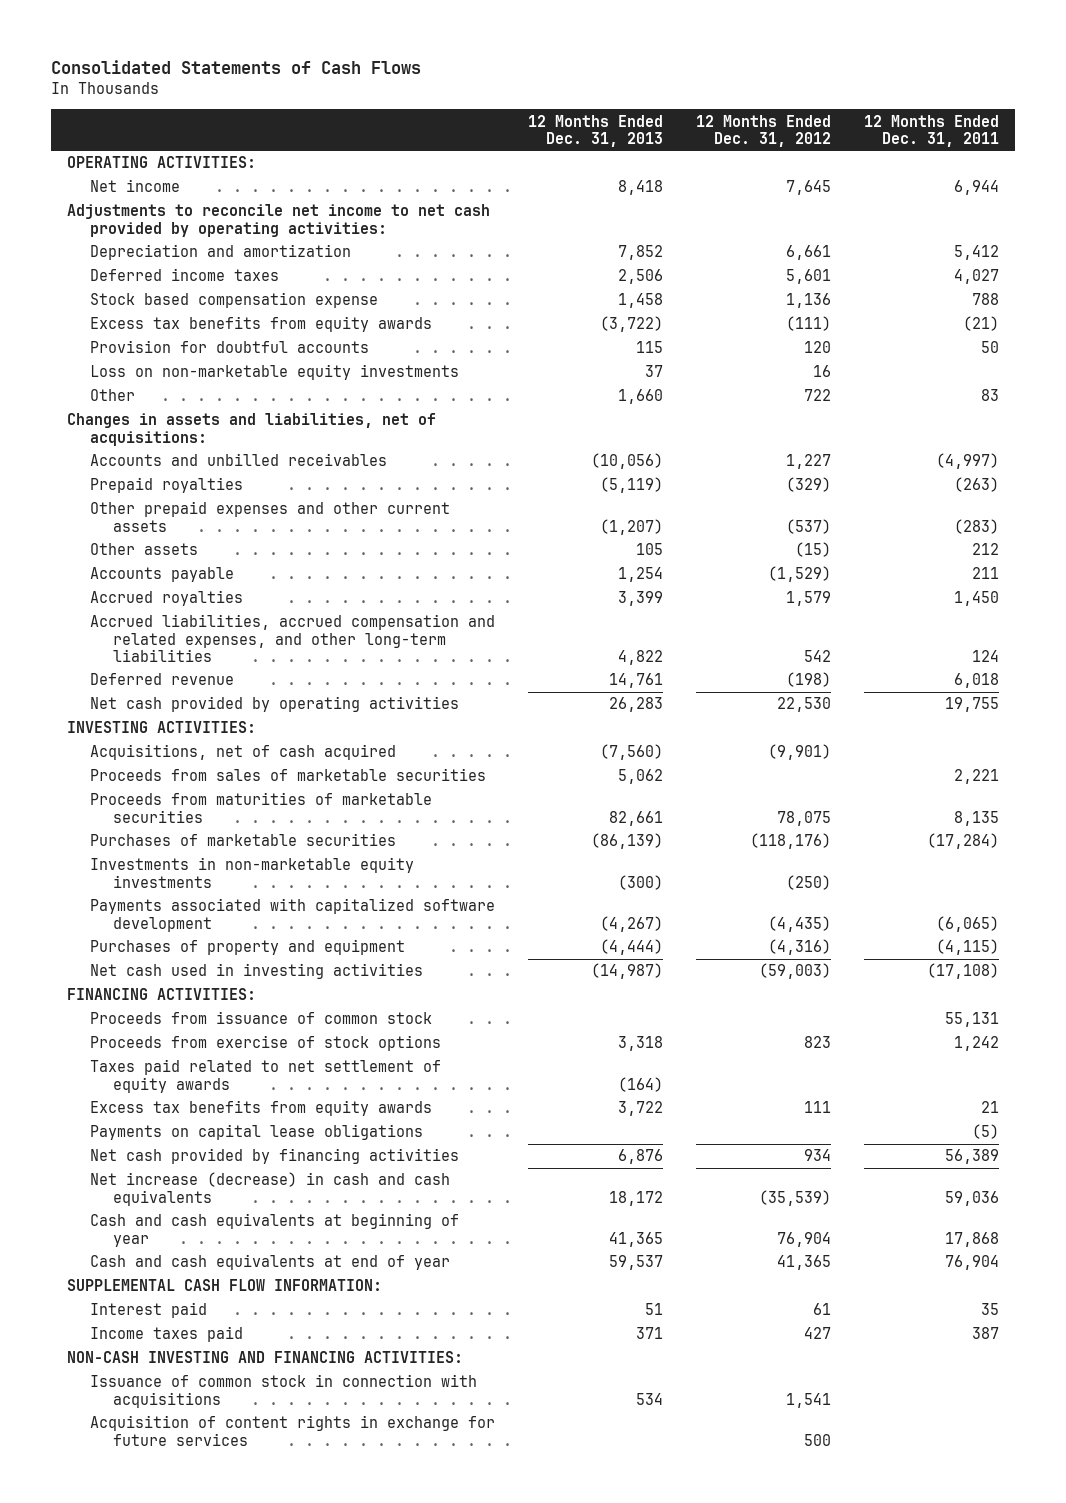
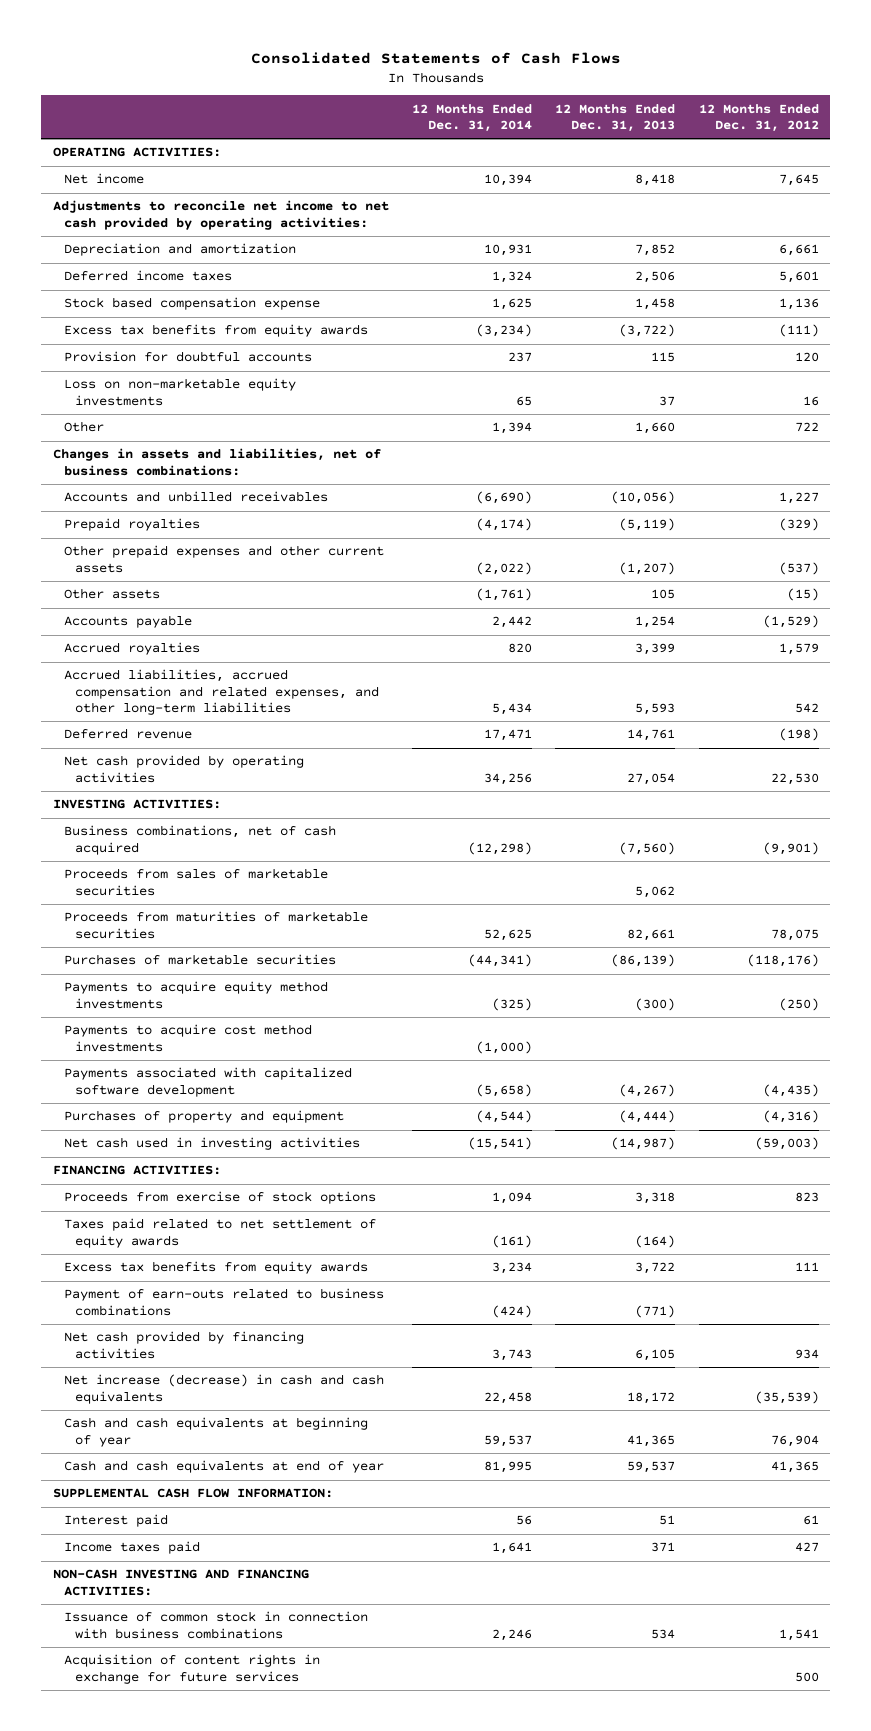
[863,114,999,147] 12 Months Ended Dec. 31, 2011 -> none
none -> [412,103,533,133] 12 Months Ended Dec. 31, 2014
[67,413,437,446] Changes in assets and liabilities, net of acquisitions: -> [52,448,381,476] Changes in assets and liabilities, net of business combinations:
[617,649,663,665] 4,822 -> [635,703,676,716] 5,593
[608,697,663,713] 26,283 -> [627,772,676,785] 27,054
[90,744,397,761] Acquisitions, net of cash acquired -> [63,825,336,855] Business combinations, net of cash acquired
[90,857,415,888] Investments in non-marketable equity investments -> [63,981,328,1009] Payments to acquire equity method investments
none -> [63,1024,312,1052] Payments to acquire cost method investments
[90,1011,433,1025] Proceeds from issuance of common stock -> none
[90,1124,424,1141] Payments on capital lease obligations -> none
none -> [63,1288,384,1316] Payment of earn-outs related to business combinations
[617,1149,663,1165] 6,876 -> [635,1348,676,1361] 6,105
[90,1374,478,1408] Issuance of common stock in connection with acquisitions -> [63,1611,368,1639] Issuance of common stock in connection with business combinations

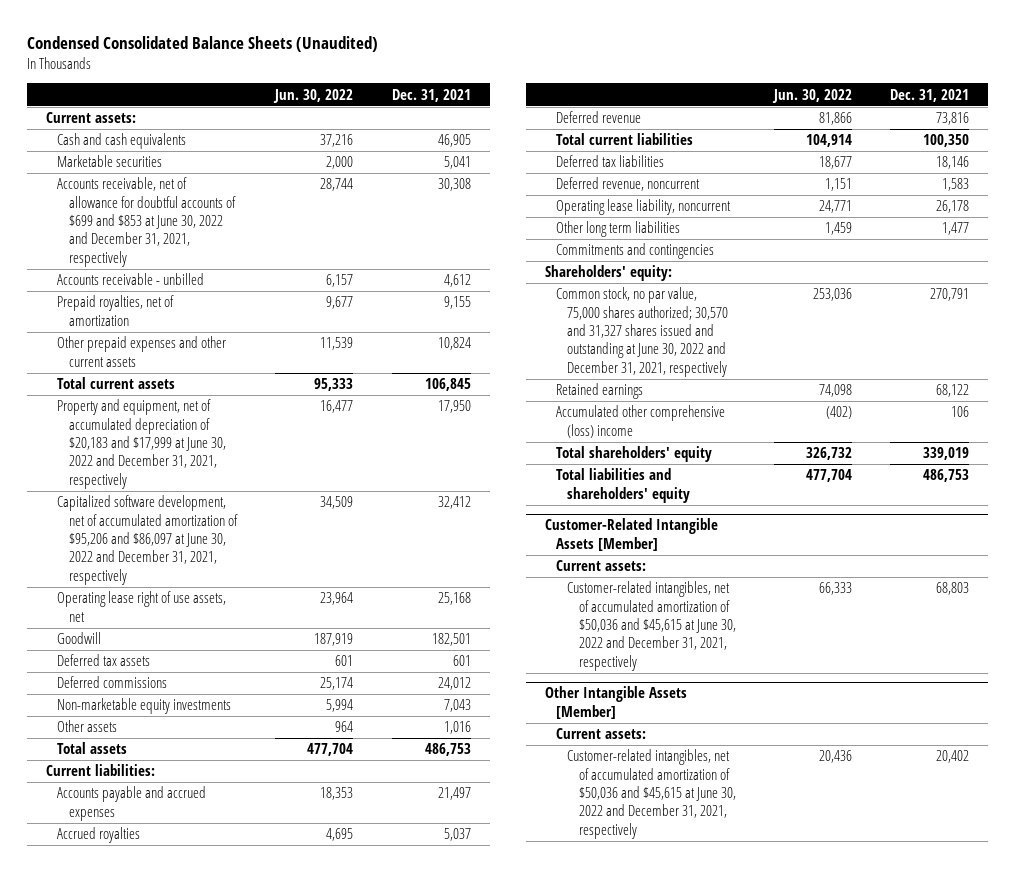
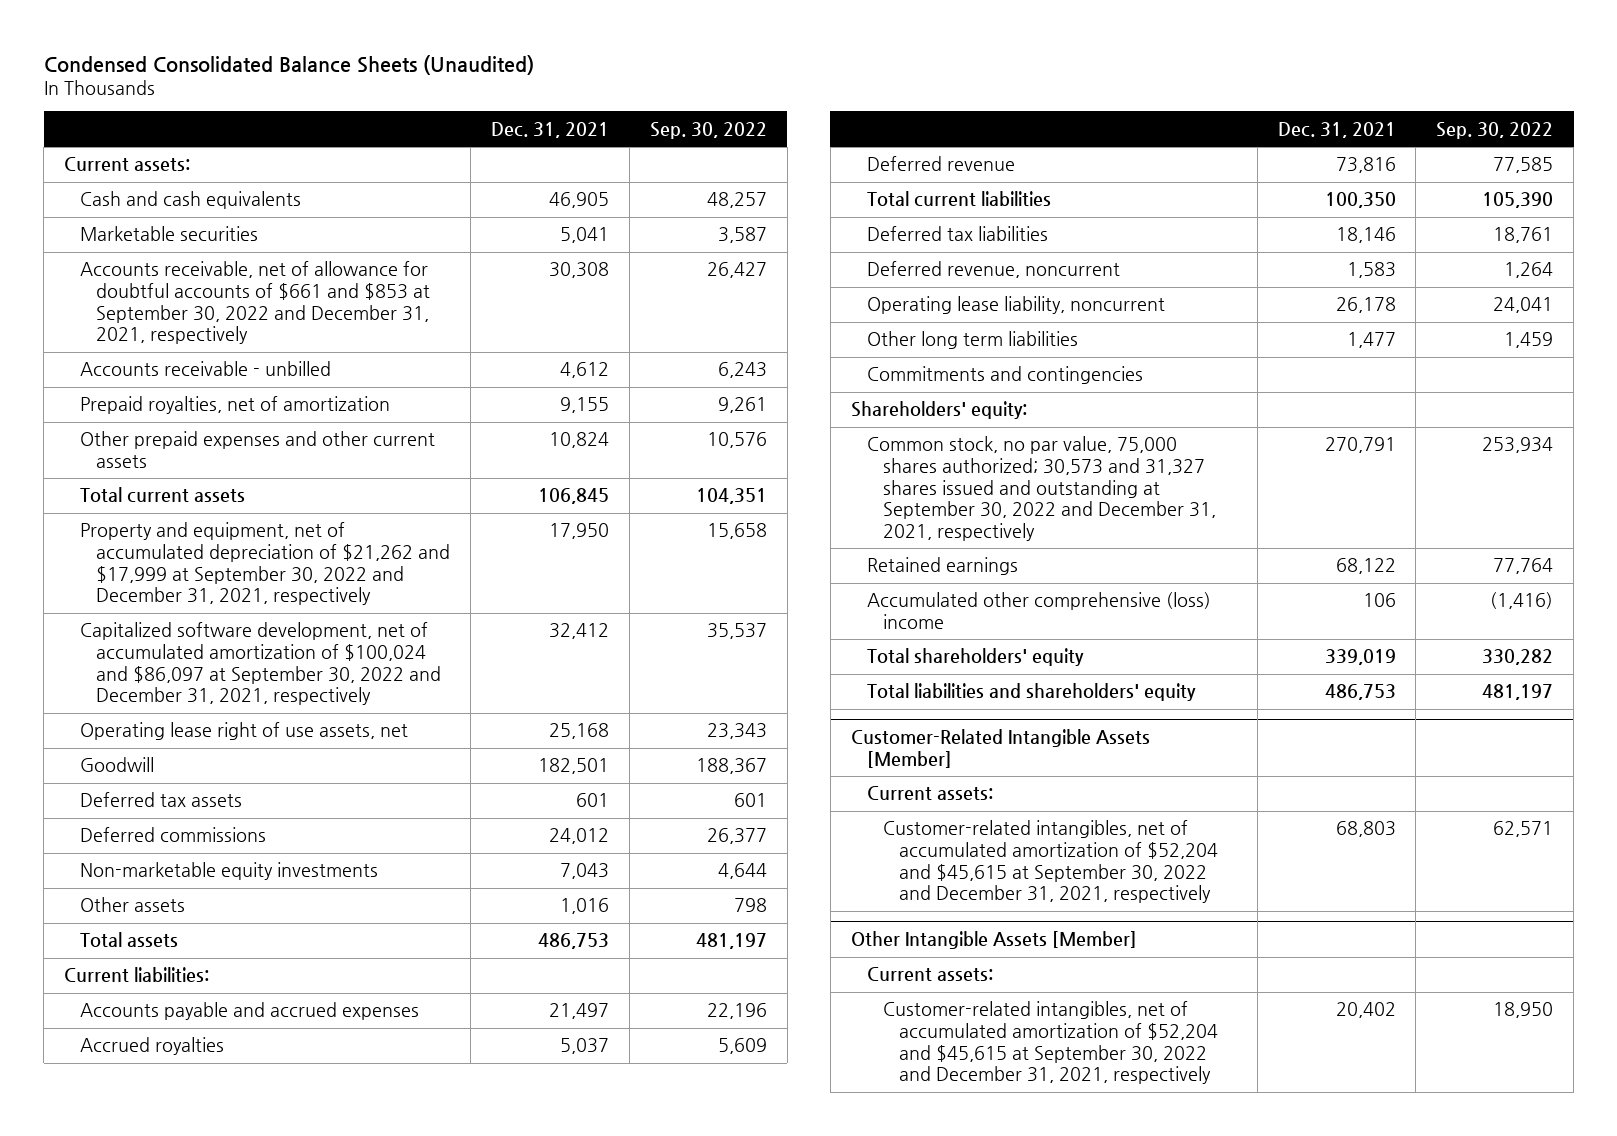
[273,88,354,103] Jun. 30, 2022 -> none
none -> [649,121,767,139] Sep. 30, 2022
[57,177,236,267] Accounts receivable, net of allowance for doubtful accounts of $699 and $853 at June 30, 2022 and December 31, 2021, respectively -> [79,261,430,345] Accounts receivable, net of allowance for doubtful accounts of $661 and $853 at September 30, 2022 and December 31, 2021, respectively
[57,399,226,489] Property and equipment, net of accumulated depreciation of $20,183 and $17,999 at June 30, 2022 and December 31, 2021, respectively -> [79,522,450,606] Property and equipment, net of accumulated depreciation of $21,262 and $17,999 at September 30, 2022 and December 31, 2021, respectively
[57,495,238,585] Capitalized software development, net of accumulated amortization of $95,206 and $86,097 at June 30, 2022 and December 31, 2021, respectively -> [79,622,441,706] Capitalized software development, net of accumulated amortization of $100,024 and $86,097 at September 30, 2022 and December 31, 2021, respectively
[556,287,729,377] Common stock, no par value, 75,000 shares authorized; 30,570 and 31,327 shares issued and outstanding at June 30, 2022 and December 31, 2021, respectively -> [866,436,1216,541] Common stock, no par value, 75,000 shares authorized; 30,573 and 31,327 shares issued and outstanding at September 30, 2022 and December 31, 2021, respectively
[567,581,736,671] Customer-related intangibles, net of accumulated amortization of $50,036 and $45,615 at June 30, 2022 and December 31, 2021, respectively -> [882,820,1218,904] Customer-related intangibles, net of accumulated amortization of $52,204 and $45,615 at September 30, 2022 and December 31, 2021, respectively
[567,749,736,839] Customer-related intangibles, net of accumulated amortization of $50,036 and $45,615 at June 30, 2022 and December 31, 2021, respectively -> [882,1001,1218,1085] Customer-related intangibles, net of accumulated amortization of $52,204 and $45,615 at September 30, 2022 and December 31, 2021, respectively

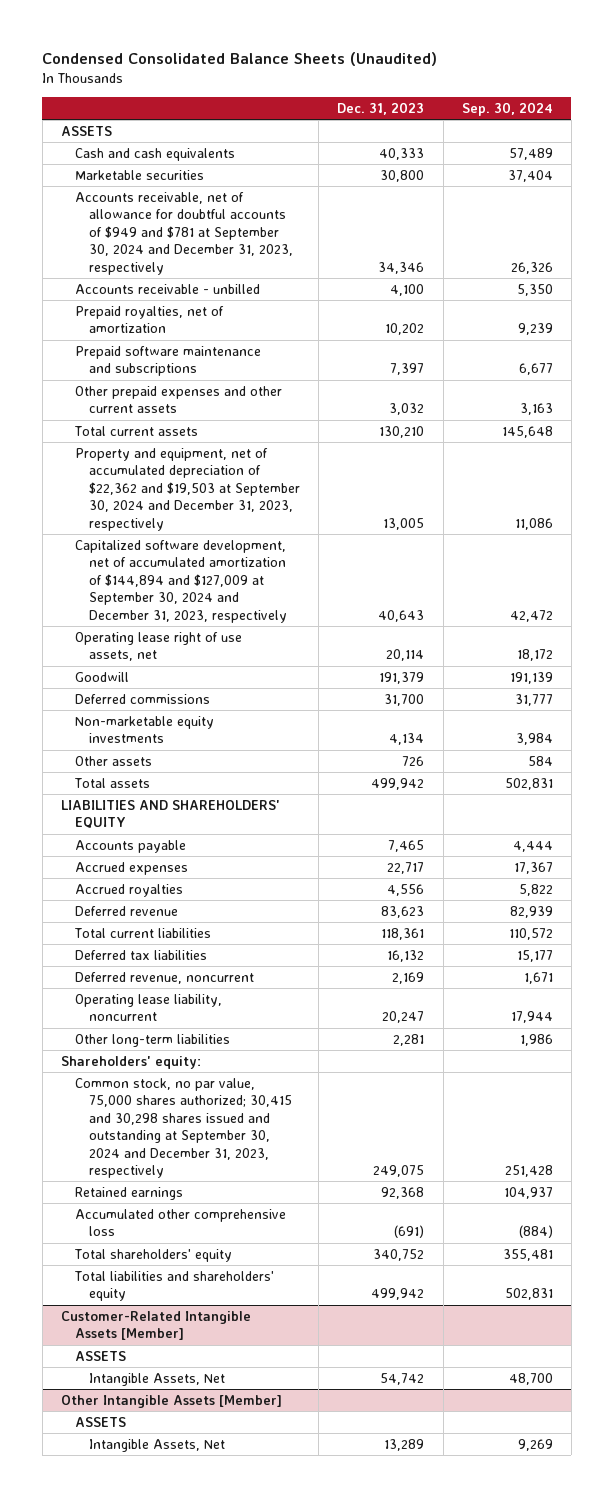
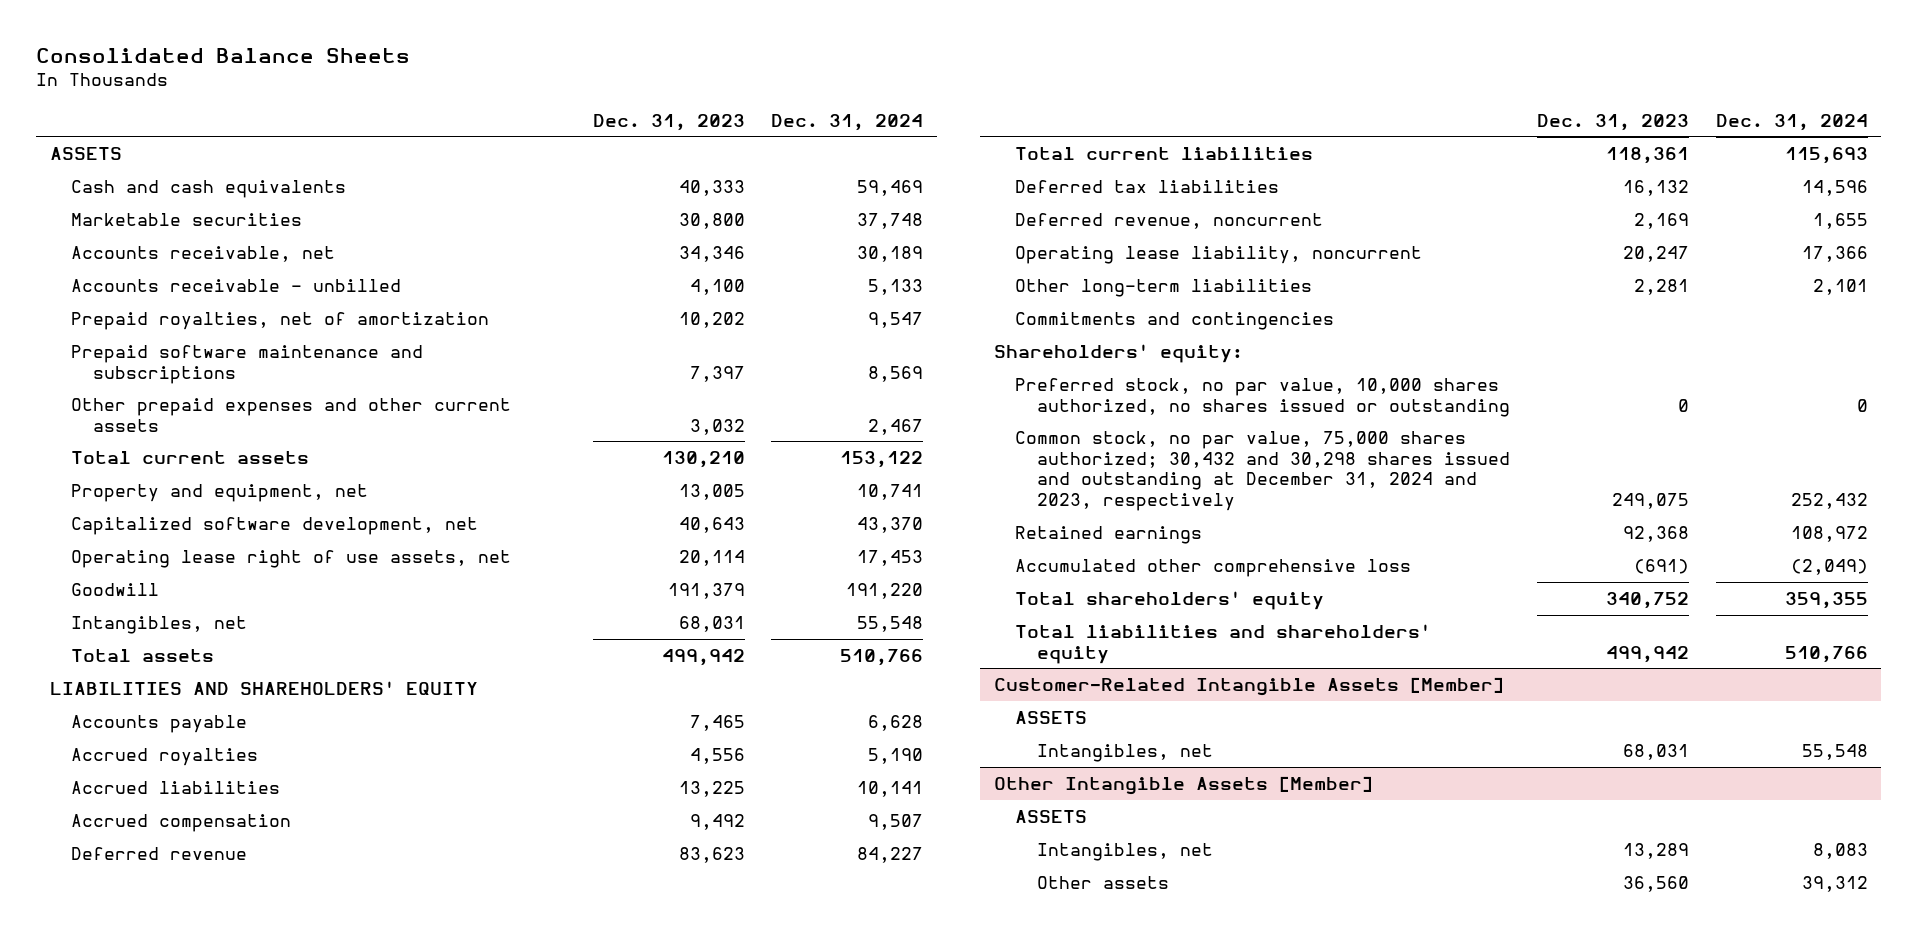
[42,52,438,67] Condensed Consolidated Balance Sheets (Unaudited) -> [36,47,411,63] Consolidated Balance Sheets
[461,102,553,117] Sep. 30, 2024 -> none
none -> [771,113,924,131] Dec. 31, 2024
[75,191,294,275] Accounts receivable, net of allowance for doubtful accounts of $949 and $781 at September 30, 2024 and December 31, 2023, respectively -> [71,245,336,262] Accounts receivable, net
[75,447,301,531] Property and equipment, net of accumulated depreciation of $22,362 and $19,503 at September 30, 2024 and December 31, 2023, respectively -> [71,483,369,502] Property and equipment, net
[75,539,288,623] Capitalized software development, net of accumulated amortization of $144,894 and $127,009 at September 30, 2024 and December 31, 2023, respectively -> [71,516,479,535] Capitalized software development, net
[75,693,211,704] Deferred commissions -> none
[75,715,215,744] Non-marketable equity investments -> none
[75,755,153,766] Other assets -> none
none -> [71,615,248,634] Intangibles, net
[75,861,189,875] Accrued expenses -> none
none -> [71,780,281,794] Accrued liabilities
none -> [71,813,292,832] Accrued compensation
none -> [1015,311,1335,330] Commitments and contingencies
none -> [1015,377,1510,417] Preferred stock, no par value, 10,000 shares authorized, no shares issued or outstanding
[75,1077,293,1179] Common stock, no par value, 75,000 shares authorized; 30,415 and 30,298 shares issued and outstanding at September 30, 2024 and December 31, 2023, respectively -> [1015,430,1510,512] Common stock, no par value, 75,000 shares authorized; 30,432 and 30,298 shares issued and outstanding at December 31, 2024 and 2023, respectively
[89,1372,226,1386] Intangible Assets, Net -> [1036,743,1213,762] Intangibles, net
[380,1372,425,1385] 54,742 -> [1622,743,1689,760] 68,031
[89,1438,226,1452] Intangible Assets, Net -> [1036,842,1213,861] Intangibles, net
none -> [1036,875,1169,889] Other assets

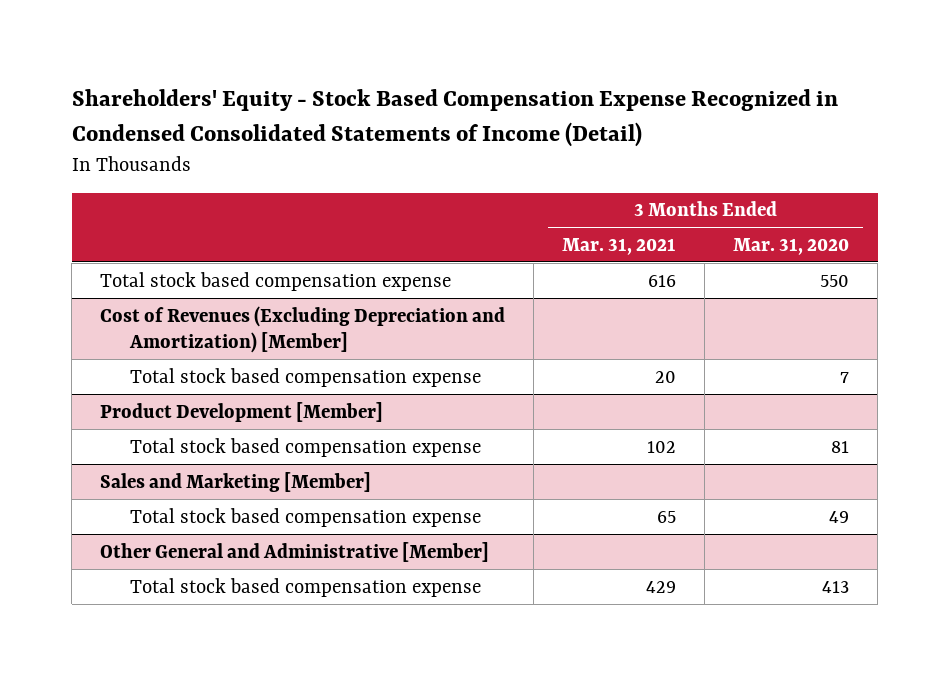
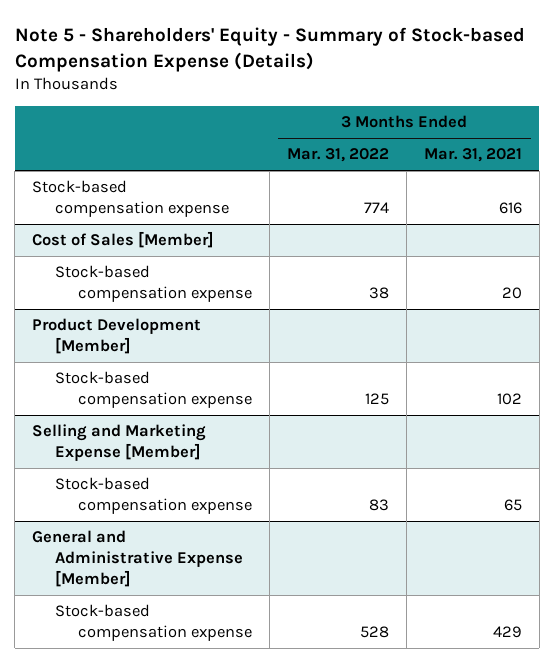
[71,89,838,147] Shareholders' Equity - Stock Based Compensation Expense Recognized in Condensed Consolidated Statements of Income (Detail) -> [14,26,525,72] Note 5 - Shareholders' Equity - Summary of Stock-based Compensation Expense (Details)
[733,237,850,255] Mar. 31, 2020 -> none
none -> [286,148,389,163] Mar. 31, 2022
[100,271,452,291] Total stock based compensation expense -> [32,180,230,218] Stock-based compensation expense
[100,305,506,354] Cost of Revenues (Excluding Depreciation and Amortization) [Member] -> [32,231,215,249] Cost of Sales [Member]
[130,367,482,387] Total stock based compensation expense -> [55,265,252,303] Stock-based compensation expense
[130,437,482,457] Total stock based compensation expense -> [55,371,252,409] Stock-based compensation expense
[100,471,372,492] Sales and Marketing [Member] -> [32,424,207,462] Selling and Marketing Expense [Member]
[130,507,482,527] Total stock based compensation expense -> [55,477,252,515] Stock-based compensation expense
[100,541,490,562] Other General and Administrative [Member] -> [32,530,244,587] General and Administrative Expense [Member]
[130,577,482,597] Total stock based compensation expense -> [55,604,252,642] Stock-based compensation expense

